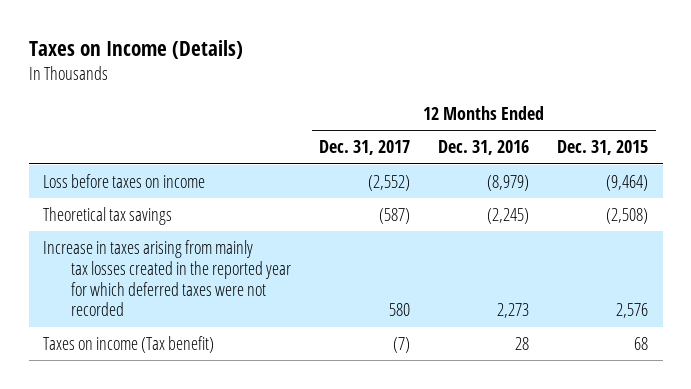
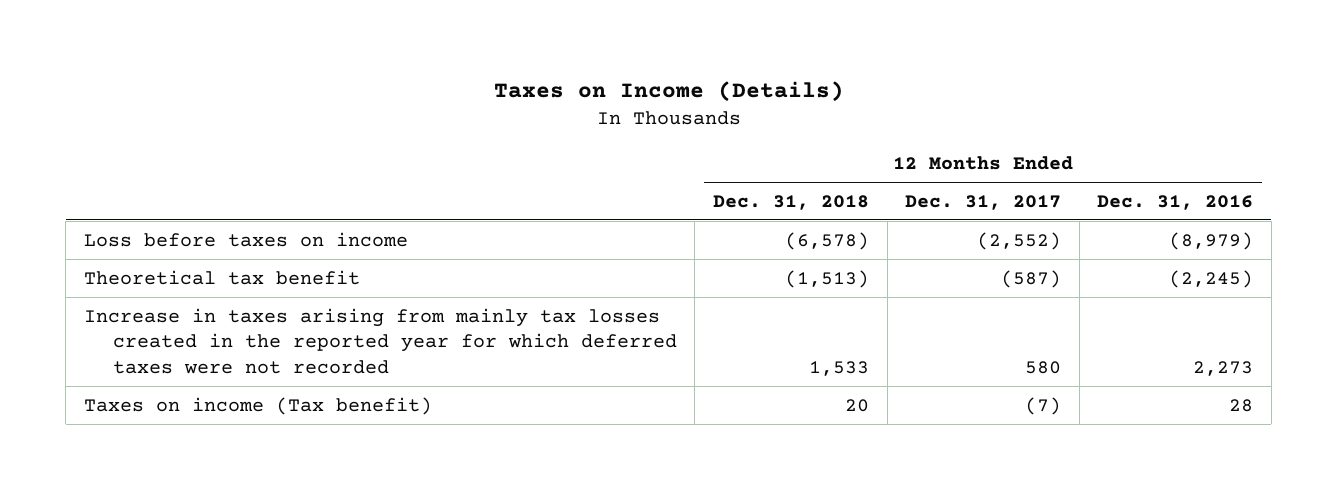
[557,140,649,156] Dec. 31, 2015 -> none
none -> [712,194,869,210] Dec. 31, 2018
[43,206,173,225] Theoretical tax savings -> [83,269,360,285] Theoretical tax benefit

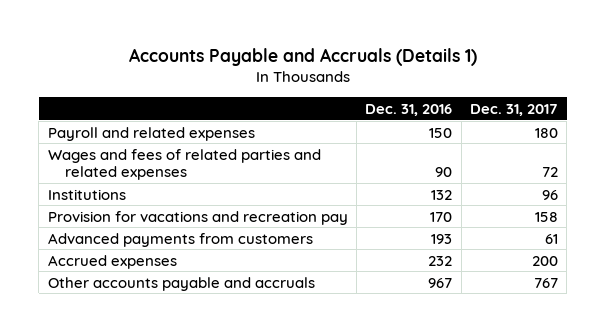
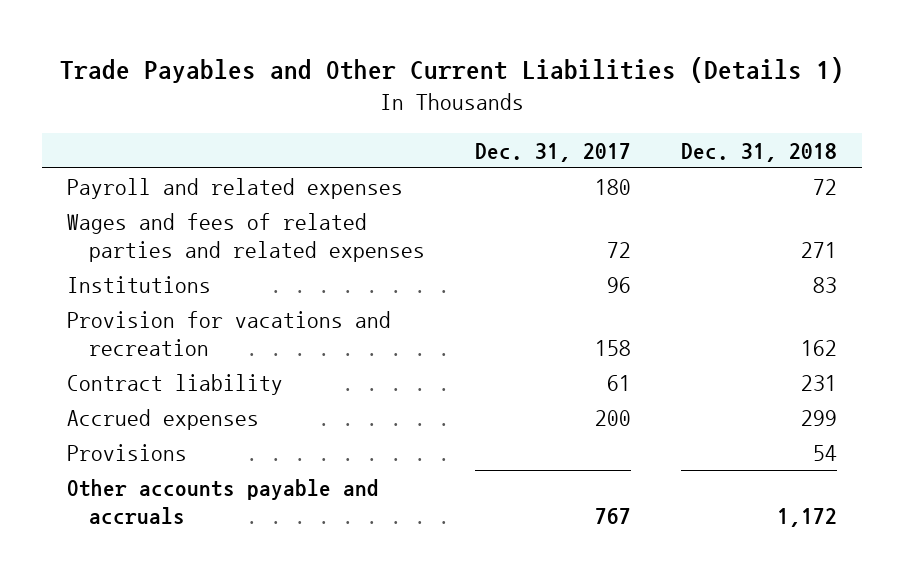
[128,48,477,67] Accounts Payable and Accruals (Details 1) -> [59,57,844,84] Trade Payables and Other Current Liabilities (Details 1)
[365,104,453,117] Dec. 31, 2016 -> none
none -> [680,142,837,162] Dec. 31, 2018
[47,232,313,247] Advanced payments from customers -> none
[47,210,348,225] Provision for vacations and recreation pay -> [66,310,391,356] Provision for vacations and recreation
none -> [66,373,283,395] Contract liability
none -> [66,443,187,461] Provisions

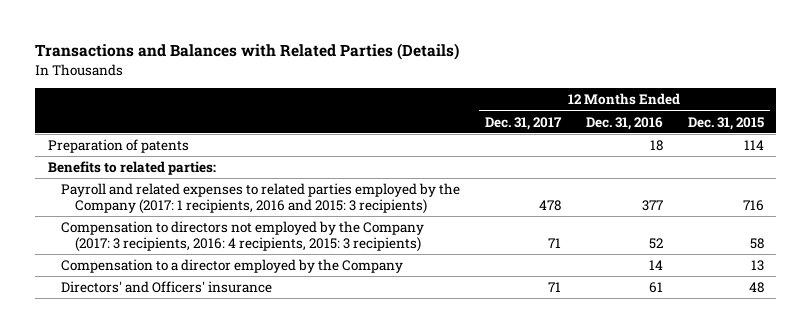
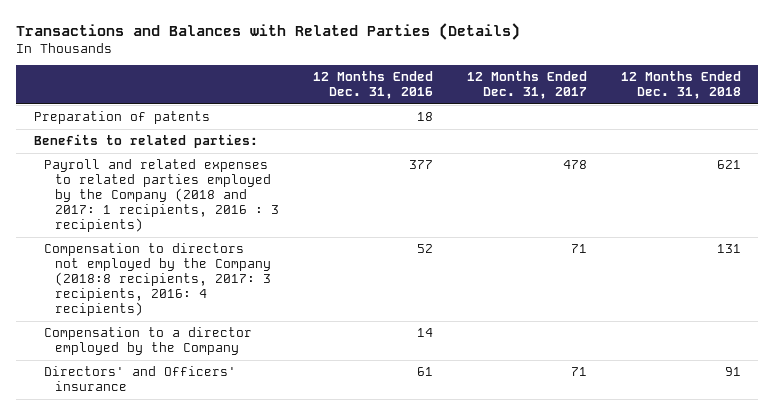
[687,116,764,130] Dec. 31, 2015 -> none
none -> [621,71,742,100] 12 Months Ended Dec. 31, 2018
[61,183,461,214] Payroll and related expenses to related parties employed by the Company (2017: 1 recipients, 2016 and 2015: 3 recipients) -> [44,159,279,233] Payroll and related expenses to related parties employed by the Company (2018 and 2017: 1 recipients, 2016 : 3 recipients)
[61,221,425,252] Compensation to directors not employed by the Company (2017: 3 recipients, 2016: 4 recipients, 2015: 3 recipients) -> [44,243,271,317] Compensation to directors not employed by the Company (2018:8 recipients, 2017: 3 recipients, 2016: 4 recipients)

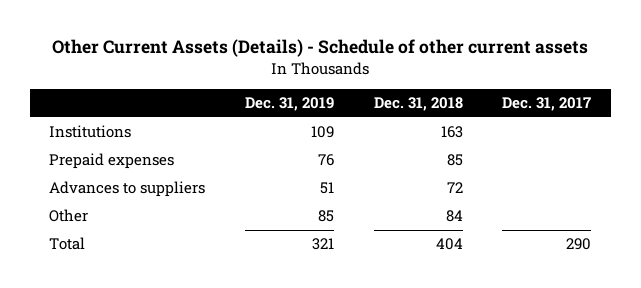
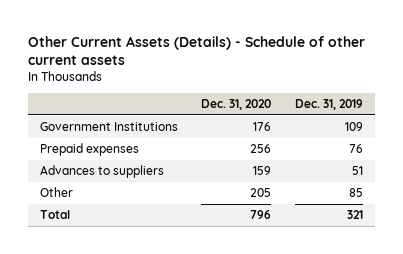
[373,97,463,112] Dec. 31, 2018 -> none
[502,97,592,112] Dec. 31, 2017 -> none
none -> [201,99,272,111] Dec. 31, 2020
[49,125,132,139] Institutions -> [39,122,178,132] Government Institutions

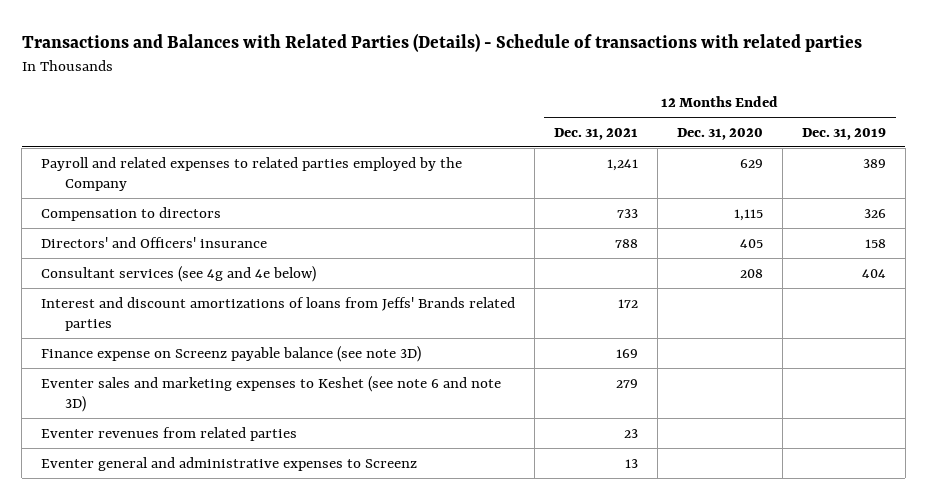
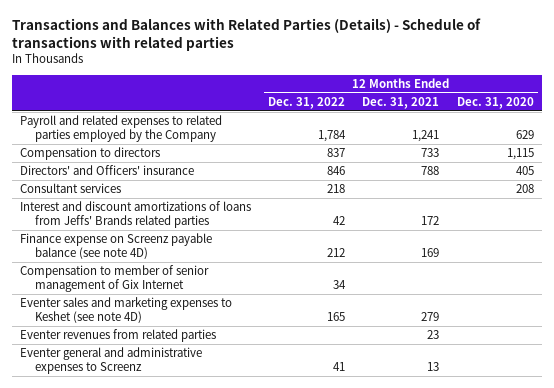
[801,127,886,140] Dec. 31, 2019 -> none
none -> [268,97,346,110] Dec. 31, 2022
[41,265,317,282] Consultant services (see 4g and 4e below) -> [20,183,122,194] Consultant services
[41,345,422,362] Finance expense on Screenz payable balance (see note 3D) -> [20,233,213,260] Finance expense on Screenz payable balance (see note 4D)
none -> [20,265,210,293] Compensation to member of senior management of Gix Internet
[41,375,502,412] Eventer sales and marketing expenses to Keshet (see note 6 and note 3D) -> [20,297,233,324] Eventer sales and marketing expenses to Keshet (see note 4D)

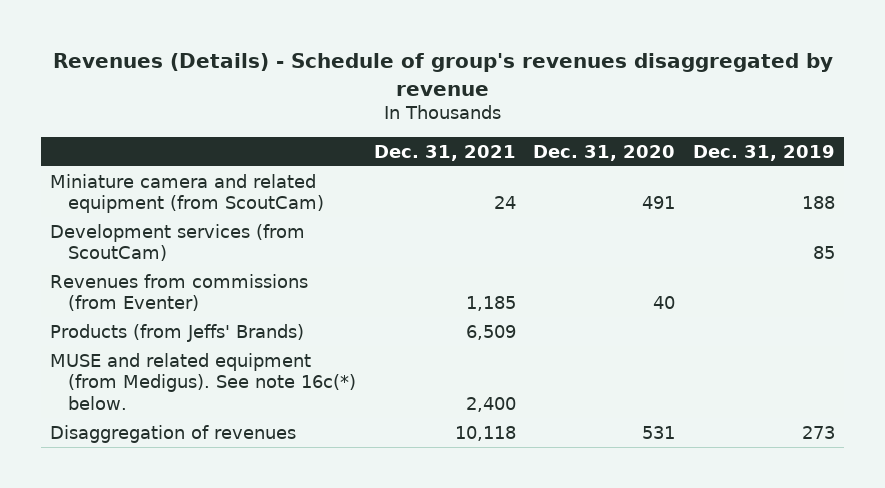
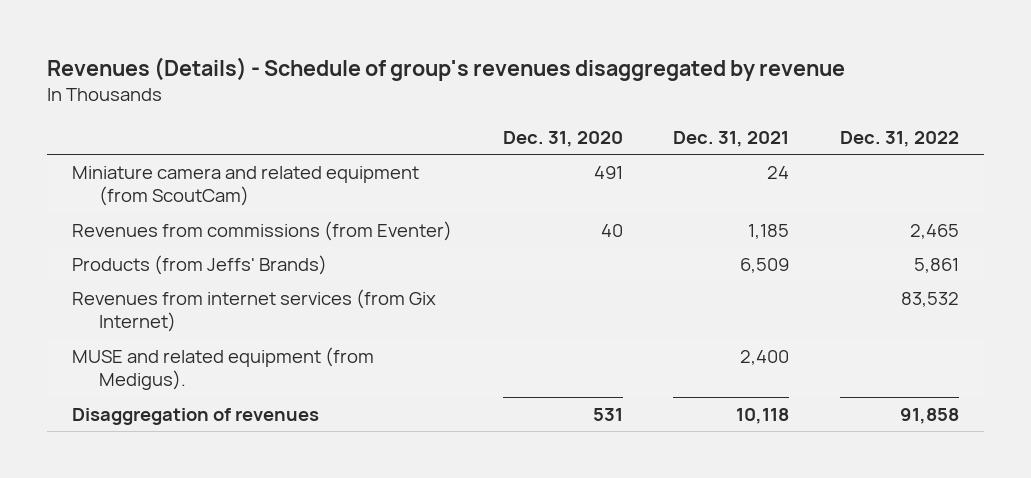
[693,144,836,161] Dec. 31, 2019 -> none
none -> [840,130,960,147] Dec. 31, 2022
[50,223,306,262] Development services (from ScoutCam) -> none
none -> [72,288,437,333] Revenues from internet services (from Gix Internet)
[50,352,356,411] MUSE and related equipment (from Medigus). See note 16c(*) below. -> [72,346,375,391] MUSE and related equipment (from Medigus).

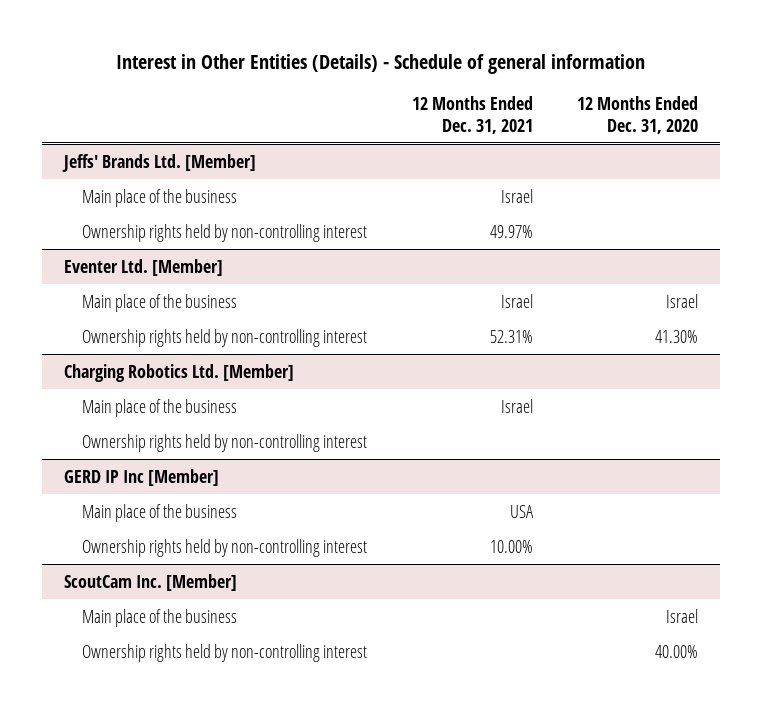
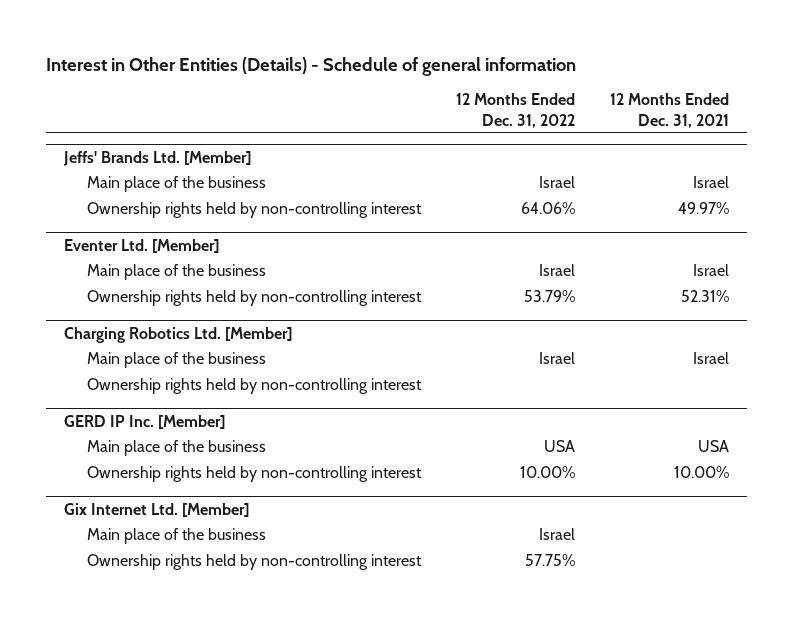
[576,96,698,134] 12 Months Ended Dec. 31, 2020 -> none
none -> [456,92,576,128] 12 Months Ended Dec. 31, 2022
[64,468,220,486] GERD IP Inc [Member] -> [63,414,225,429] GERD IP Inc. [Member]
[64,573,238,591] ScoutCam Inc. [Member] -> none
none -> [63,502,249,517] Gix Internet Ltd. [Member]

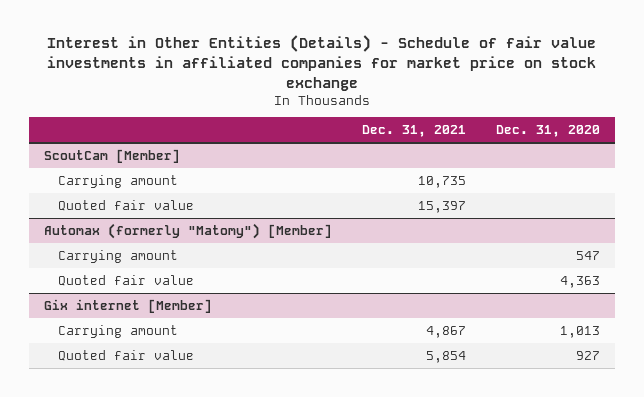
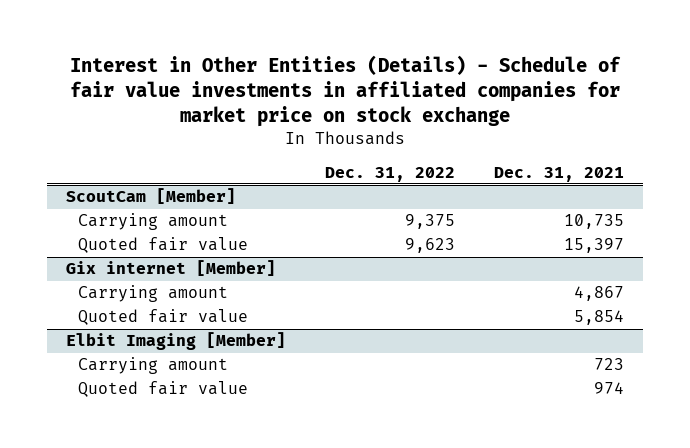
[496,125,601,138] Dec. 31, 2020 -> none
none -> [324,166,455,182] Dec. 31, 2022
[43,222,332,239] Automax (formerly "Matomy") [Member] -> none
[58,249,179,263] Carrying amount -> none
[58,274,195,286] Quoted fair value -> none
none -> [66,332,287,351] Elbit Imaging [Member]
none -> [77,357,228,375] Carrying amount
none -> [77,381,248,398] Quoted fair value

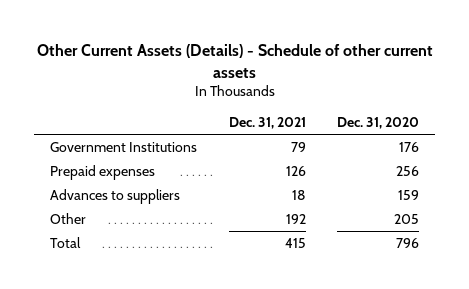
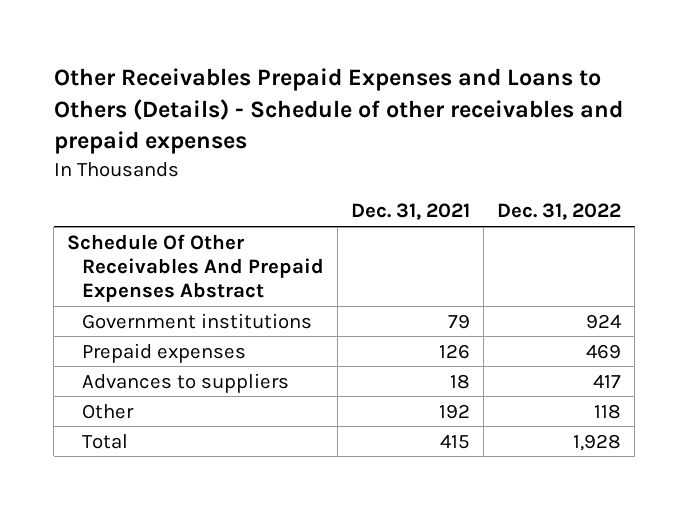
[36,43,433,78] Other Current Assets (Details) - Schedule of other current assets -> [53,68,623,155] Other Receivables Prepaid Expenses and Loans to Others (Details) - Schedule of other receivables and prepaid expenses
[337,117,420,130] Dec. 31, 2020 -> none
none -> [497,203,622,221] Dec. 31, 2022
none -> [67,233,325,302] Schedule Of Other Receivables And Prepaid Expenses Abstract
[50,141,198,152] Government Institutions -> [82,312,313,329] Government institutions

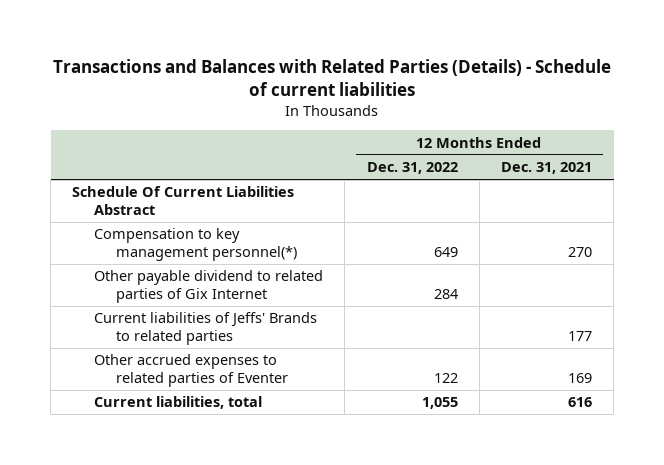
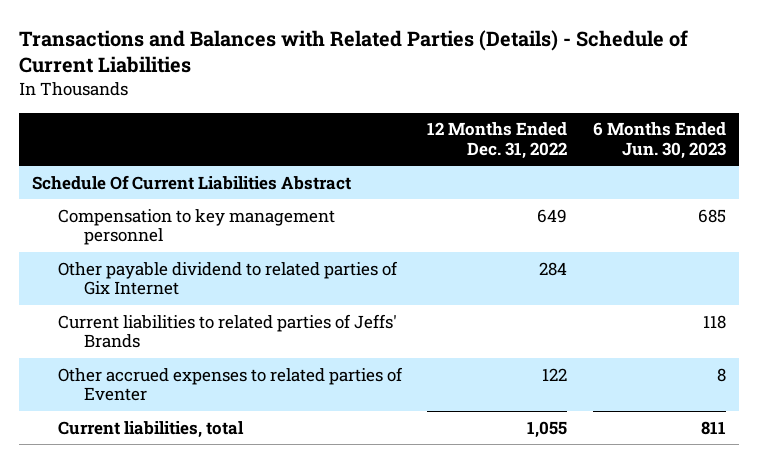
[53,59,612,97] Transactions and Balances with Related Parties (Details) - Schedule of current liabilities -> [18,29,688,74] Transactions and Balances with Related Parties (Details) - Schedule of Current Liabilities
[501,162,593,175] Dec. 31, 2021 -> none
none -> [593,122,727,159] 6 Months Ended Jun. 30, 2023
[94,228,298,262] Compensation to key management personnel(*) -> [57,208,335,246] Compensation to key management personnel
[94,312,318,346] Current liabilities of Jeffs' Brands to related parties -> [57,313,397,349] Current liabilities to related parties of Jeffs' Brands

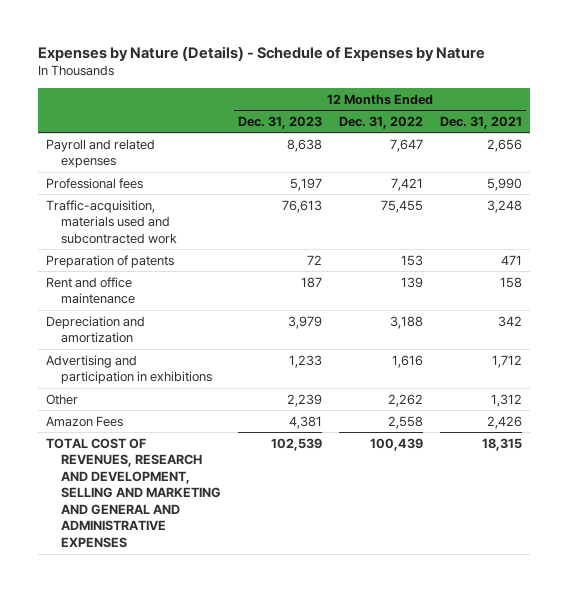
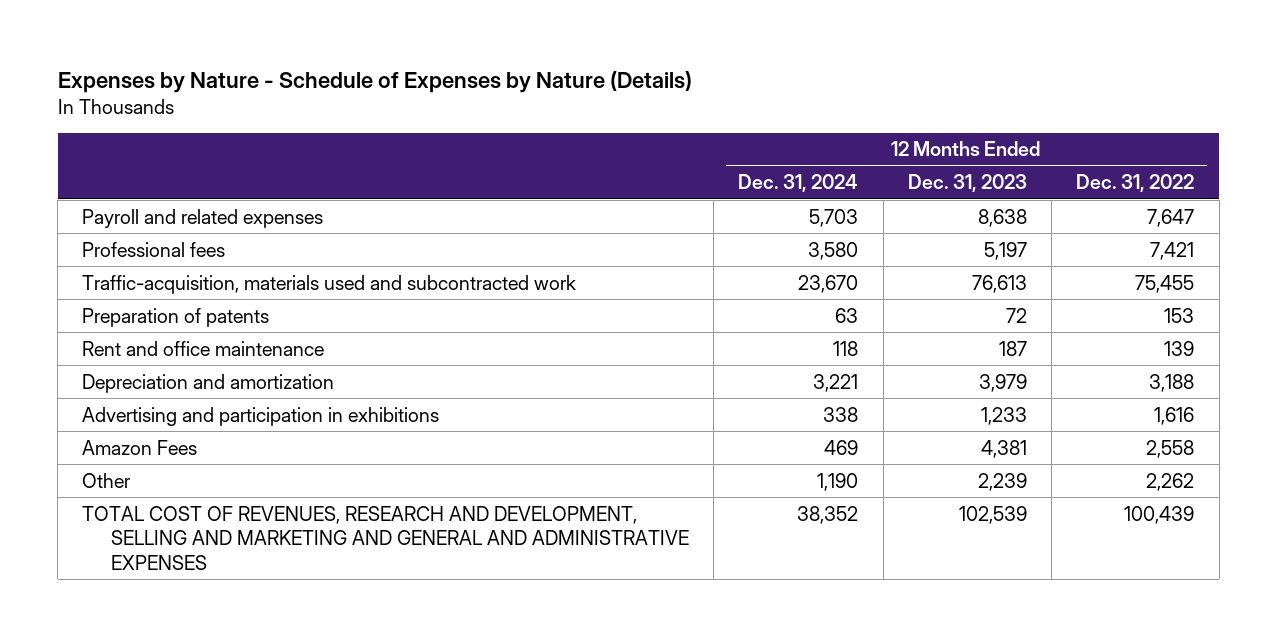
[37,45,485,61] Expenses by Nature (Details) - Schedule of Expenses by Nature -> [57,70,692,93] Expenses by Nature - Schedule of Expenses by Nature (Details)
[439,115,522,129] Dec. 31, 2021 -> none
none -> [738,174,859,193] Dec. 31, 2024
[46,393,79,405] Other -> [82,472,131,488] Other

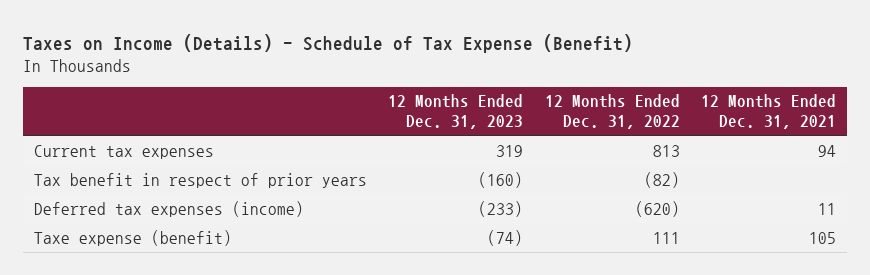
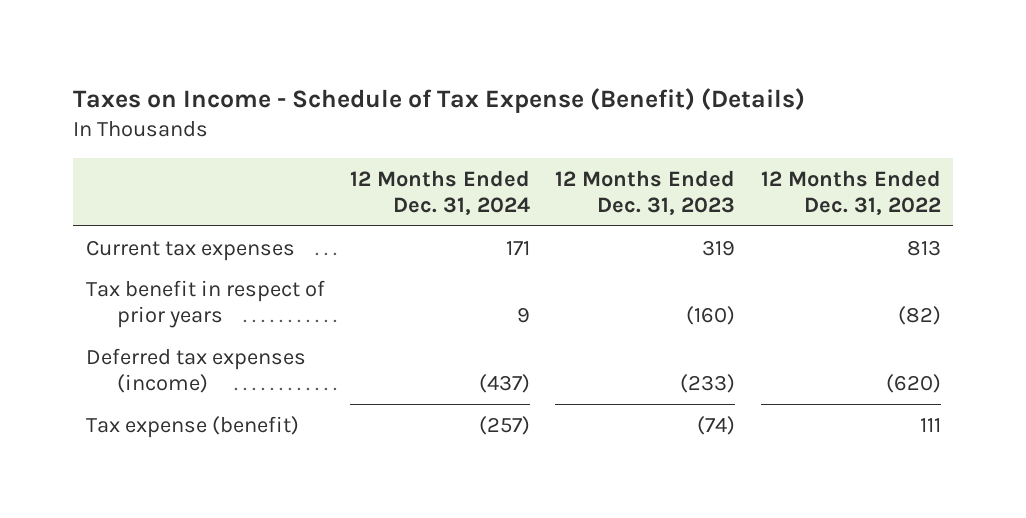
[23,33,634,53] Taxes on Income (Details) - Schedule of Tax Expense (Benefit) -> [72,87,805,113] Taxes on Income - Schedule of Tax Expense (Benefit) (Details)
[701,94,837,130] 12 Months Ended Dec. 31, 2021 -> none
none -> [349,169,530,216] 12 Months Ended Dec. 31, 2024
[34,229,233,246] Taxe expense (benefit) -> [85,415,299,438] Tax expense (benefit)

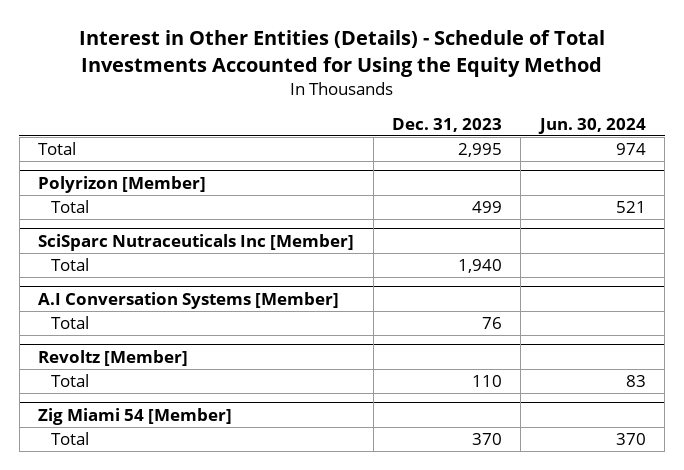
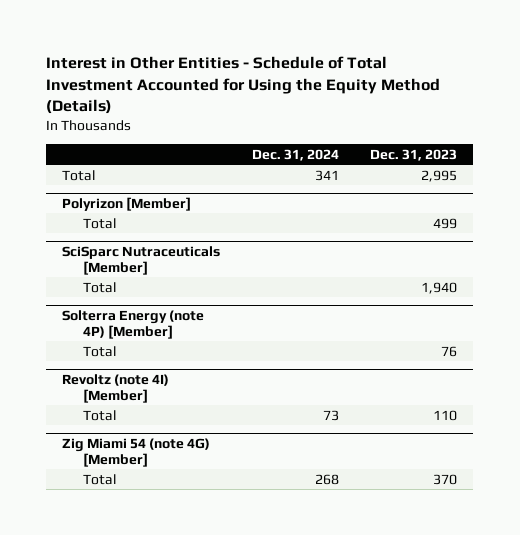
[78,30,605,77] Interest in Other Entities (Details) - Schedule of Total Investments Accounted for Using the Equity Method -> [46,56,441,115] Interest in Other Entities - Schedule of Total Investment Accounted for Using the Equity Method (Details)
[537,117,646,134] Jun. 30, 2024 -> none
none -> [251,148,339,161] Dec. 31, 2024
[38,233,355,251] SciSparc Nutraceuticals Inc [Member] -> [62,245,221,275] SciSparc Nutraceuticals [Member]
[38,291,340,309] A.I Conversation Systems [Member] -> none
none -> [62,309,205,339] Solterra Energy (note 4P) [Member]
[38,349,189,366] Revoltz [Member] -> [62,373,170,403] Revoltz (note 4I) [Member]
[38,407,233,425] Zig Miami 54 [Member] -> [62,437,211,467] Zig Miami 54 (note 4G) [Member]

